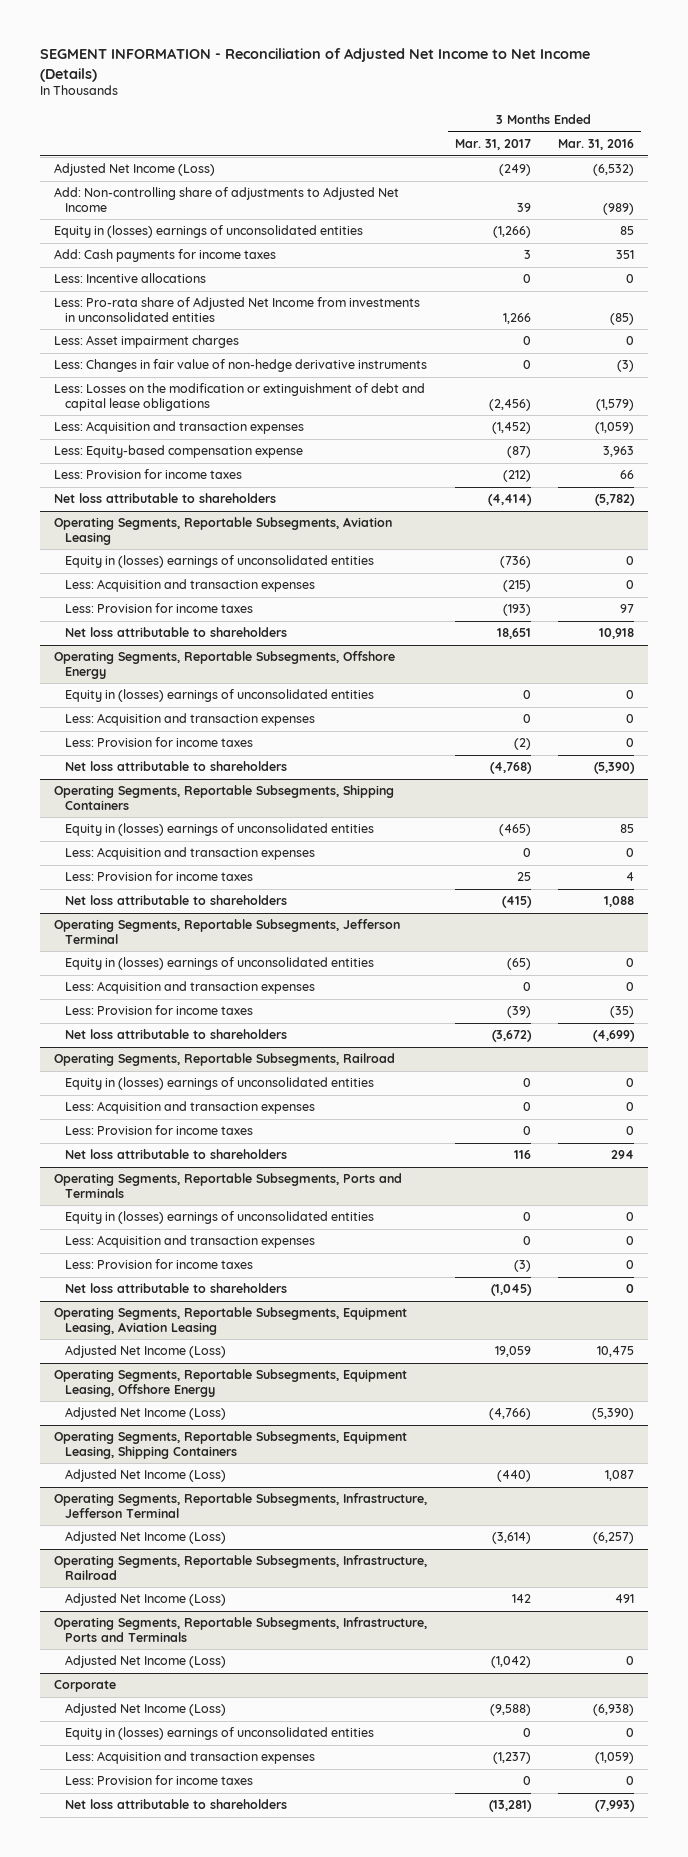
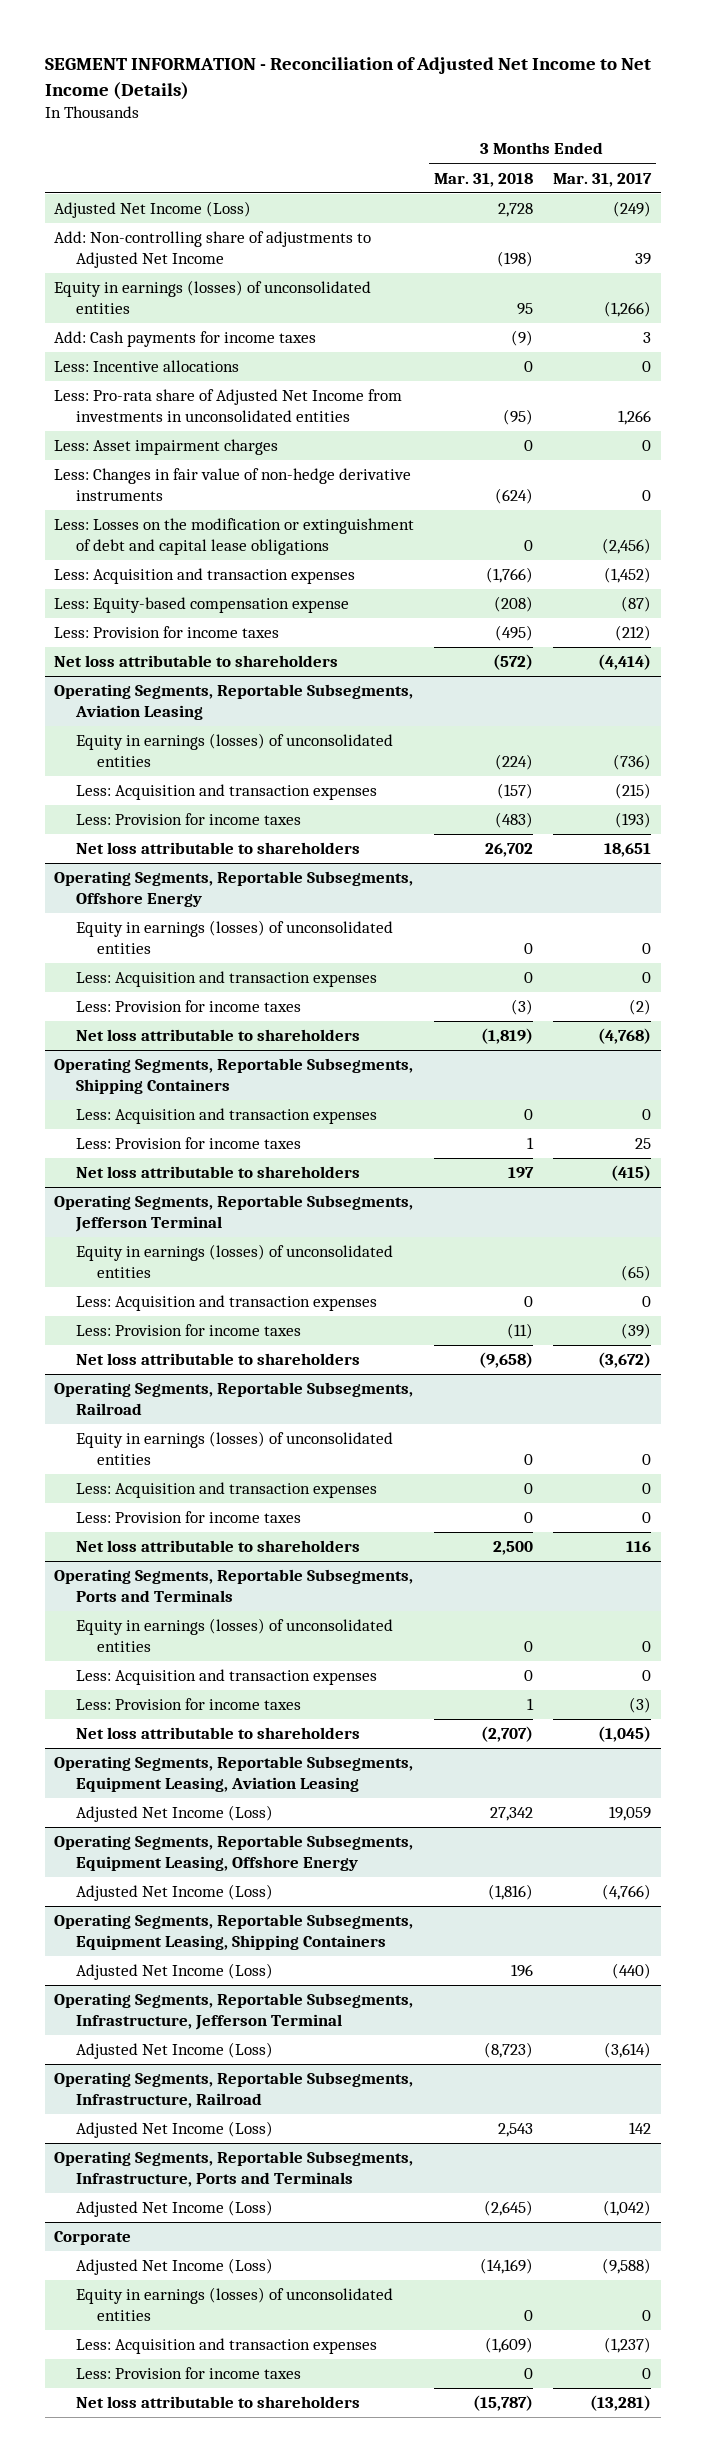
[558,139,635,151] Mar. 31, 2016 -> none
none -> [434,172,534,187] Mar. 31, 2018
[53,225,363,239] Equity in (losses) earnings of unconsolidated entities -> [54,280,372,315] Equity in earnings (losses) of unconsolidated entities
[64,555,374,569] Equity in (losses) earnings of unconsolidated entities -> [75,733,393,768] Equity in earnings (losses) of unconsolidated entities
[64,689,374,703] Equity in (losses) earnings of unconsolidated entities -> [75,920,393,955] Equity in earnings (losses) of unconsolidated entities
[64,823,374,837] Equity in (losses) earnings of unconsolidated entities -> none
[64,957,374,971] Equity in (losses) earnings of unconsolidated entities -> [75,1244,393,1279] Equity in earnings (losses) of unconsolidated entities
[64,1077,374,1091] Equity in (losses) earnings of unconsolidated entities -> [75,1431,393,1466] Equity in earnings (losses) of unconsolidated entities
[64,1211,374,1225] Equity in (losses) earnings of unconsolidated entities -> [75,1618,393,1653] Equity in earnings (losses) of unconsolidated entities
[64,1727,374,1741] Equity in (losses) earnings of unconsolidated entities -> [75,2287,393,2322] Equity in earnings (losses) of unconsolidated entities

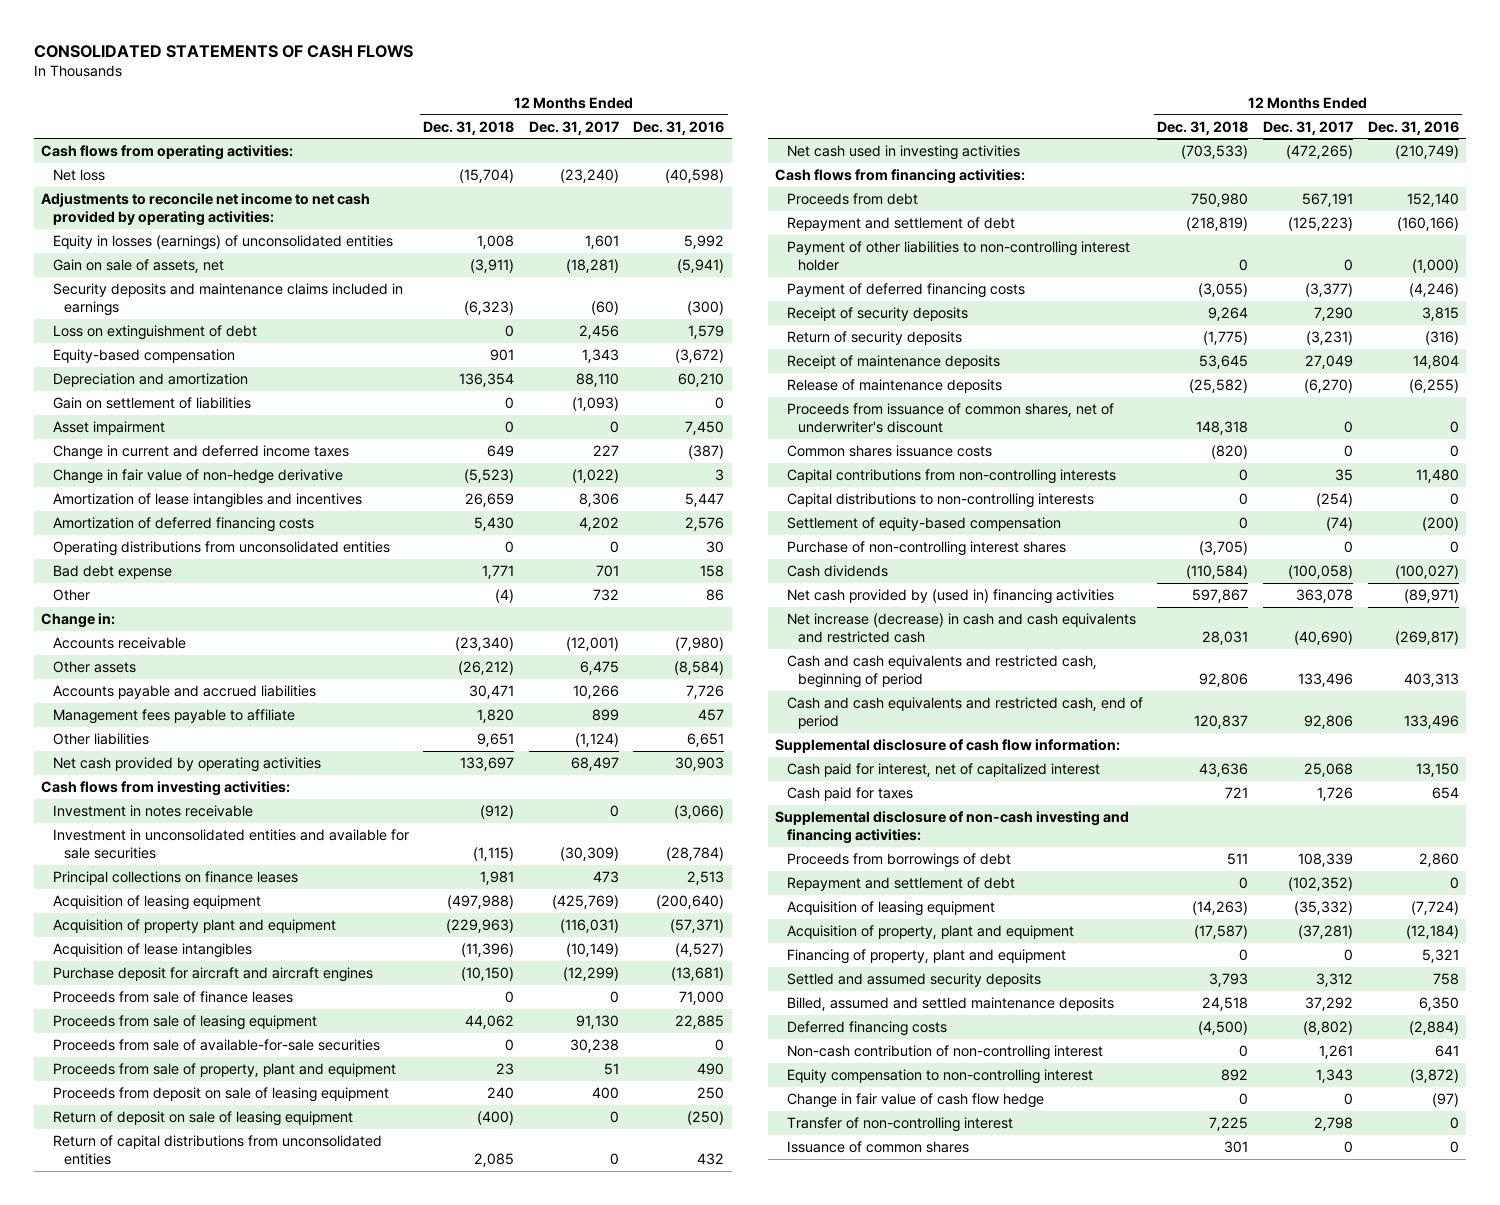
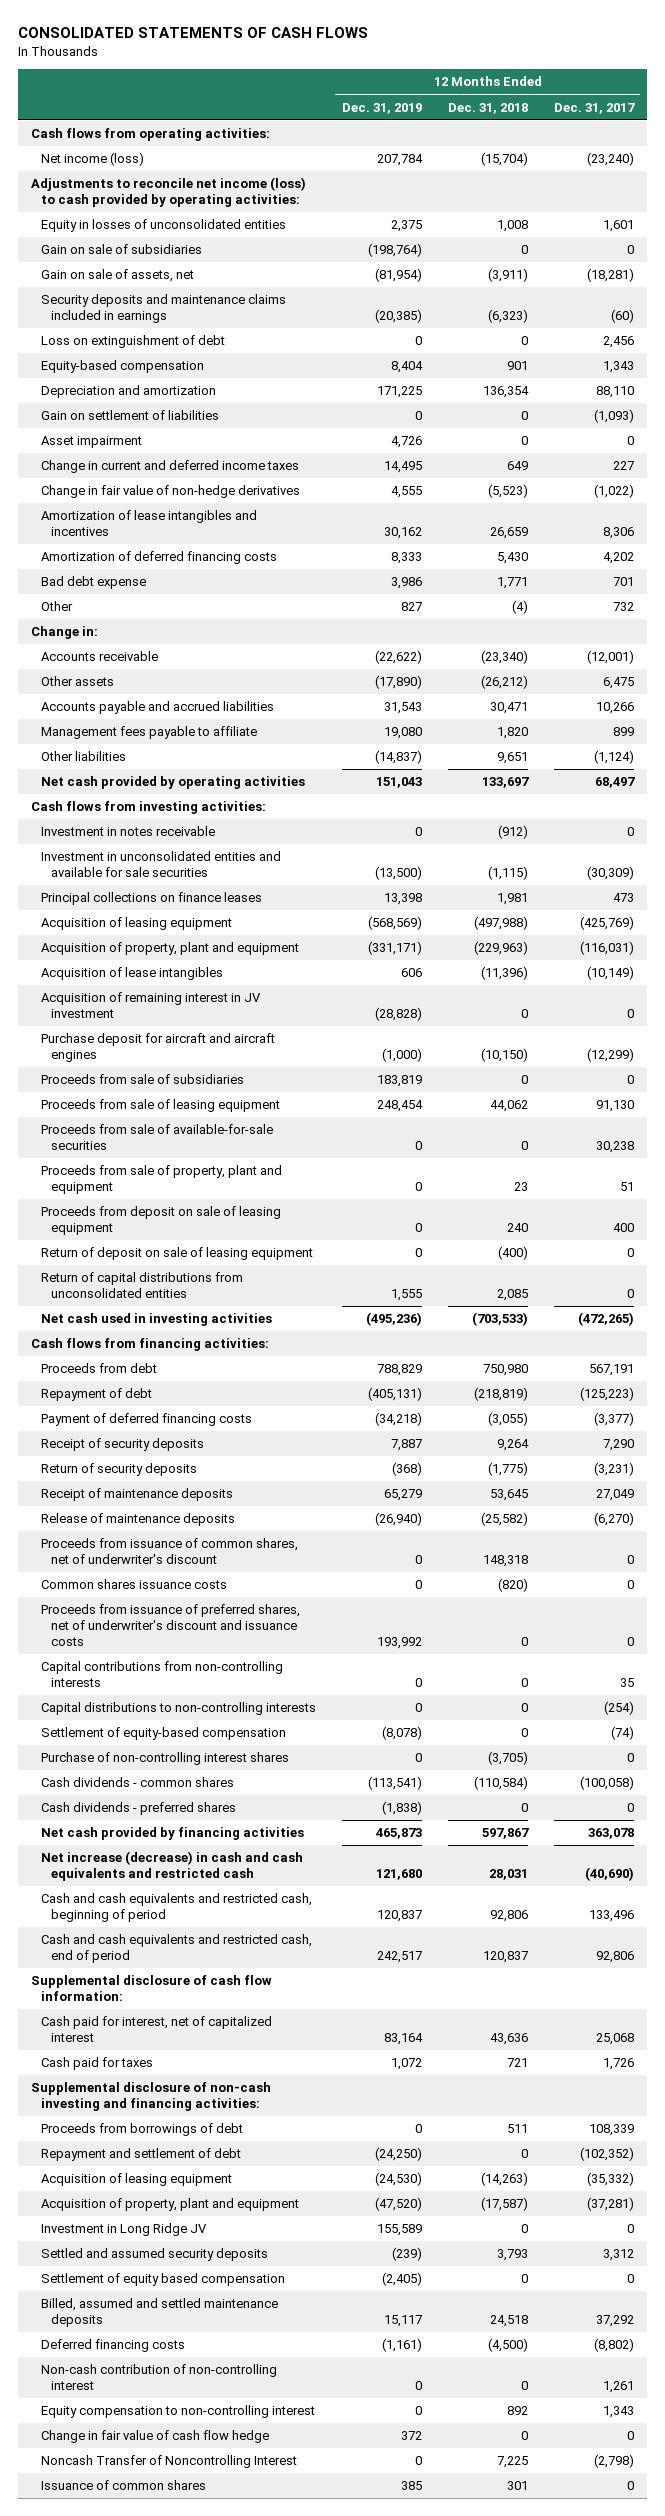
[633,120,725,135] Dec. 31, 2016 -> none
none -> [341,102,422,114] Dec. 31, 2019
[52,169,105,182] Net loss -> [40,152,144,167] Net income (loss)
[41,193,371,227] Adjustments to reconcile net income to net cash provided by operating activities: -> [31,177,307,208] Adjustments to reconcile net income (loss) to cash provided by operating activities:
[52,235,393,251] Equity in losses (earnings) of unconsolidated entities -> [40,219,286,233] Equity in losses of unconsolidated entities
none -> [40,244,202,255] Gain on sale of subsidiaries
[52,469,343,485] Change in fair value of non-hedge derivative -> [40,485,300,499] Change in fair value of non-hedge derivatives
[52,541,390,557] Operating distributions from unconsolidated entities -> none
[52,919,336,934] Acquisition of property plant and equipment -> [40,942,299,956] Acquisition of property, plant and equipment
none -> [40,992,261,1019] Acquisition of remaining interest in JV investment
[52,991,293,1004] Proceeds from sale of finance leases -> [40,1074,244,1085] Proceeds from sale of subsidiaries
[786,241,1130,272] Payment of other liabilities to non-controlling interest holder -> none
[786,217,1015,232] Repayment and settlement of debt -> [40,1388,152,1402] Repayment of debt
none -> [40,1604,300,1647] Proceeds from issuance of preferred shares, net of underwriter's discount and issuance costs
[786,565,888,578] Cash dividends -> [40,1777,234,1788] Cash dividends - common shares
none -> [40,1802,236,1816] Cash dividends - preferred shares
[786,589,1114,605] Net cash provided by (used in) financing activities -> [40,1827,304,1841] Net cash provided by financing activities
[786,949,1066,965] Financing of property, plant and equipment -> none
none -> [40,2223,207,2237] Investment in Long Ridge JV
none -> [40,2273,285,2287] Settlement of equity based compensation
[786,1117,1013,1133] Transfer of non-controlling interest -> [40,2455,297,2469] Noncash Transfer of Noncontrolling Interest
[1314,1117,1354,1132] 2,798 -> [593,2454,634,2469] (2,798)

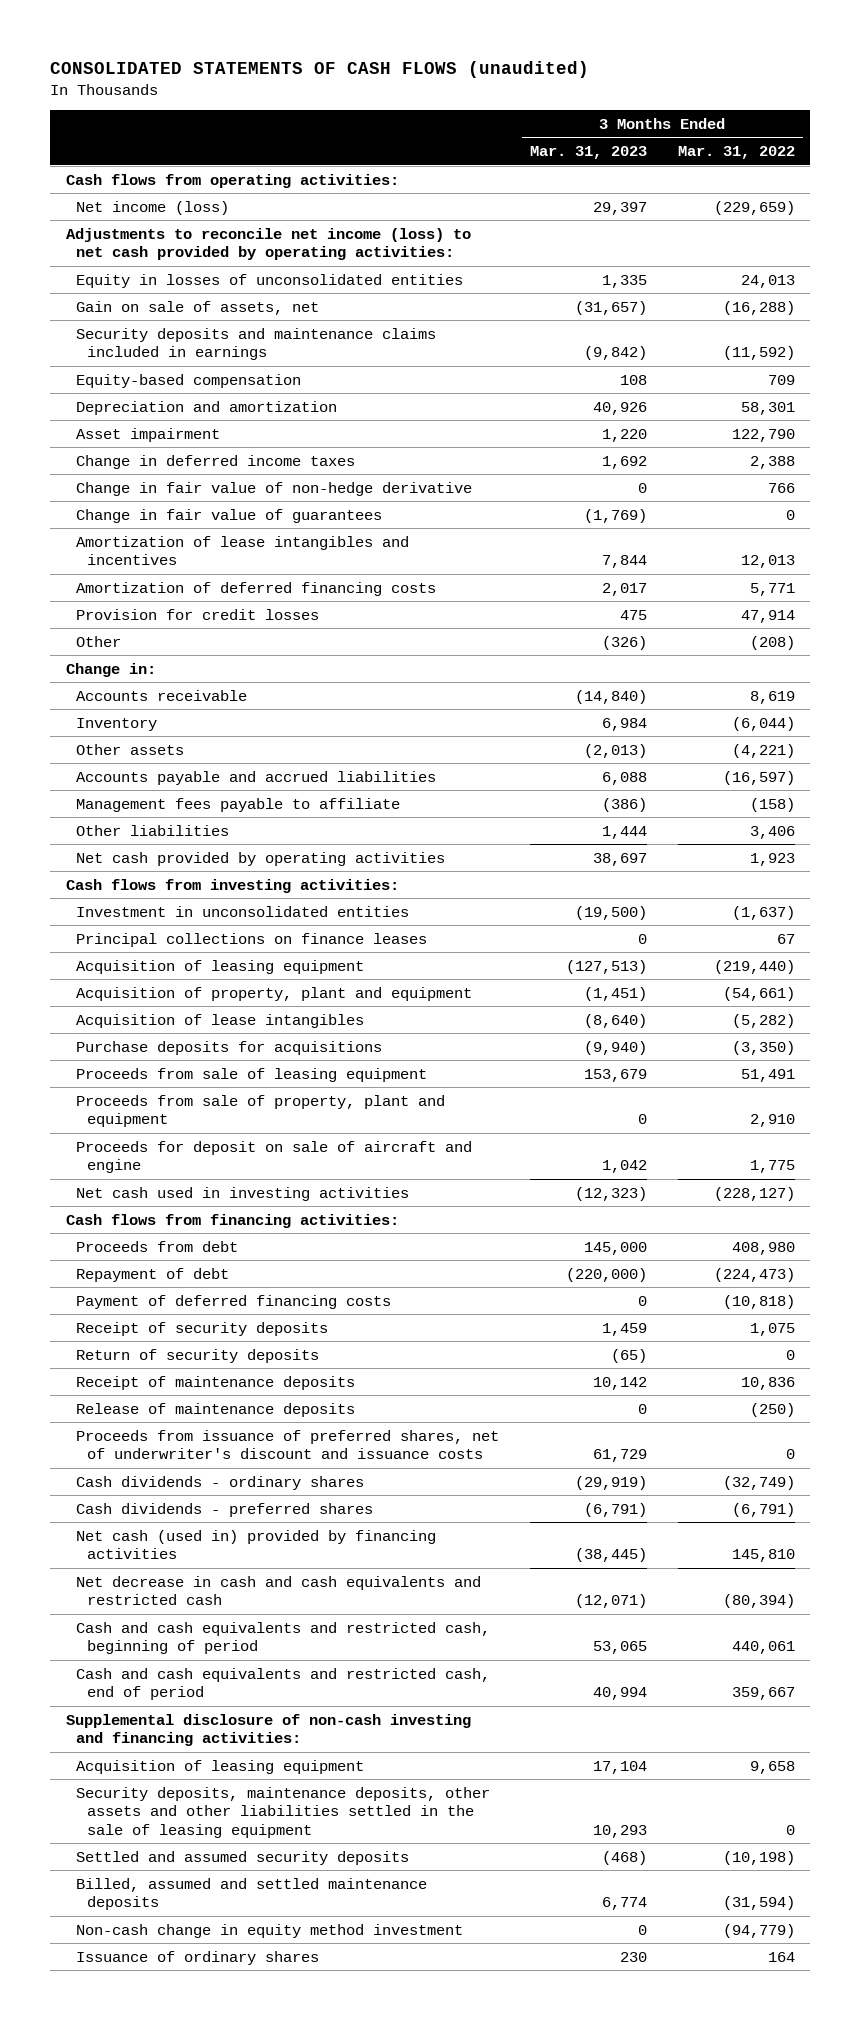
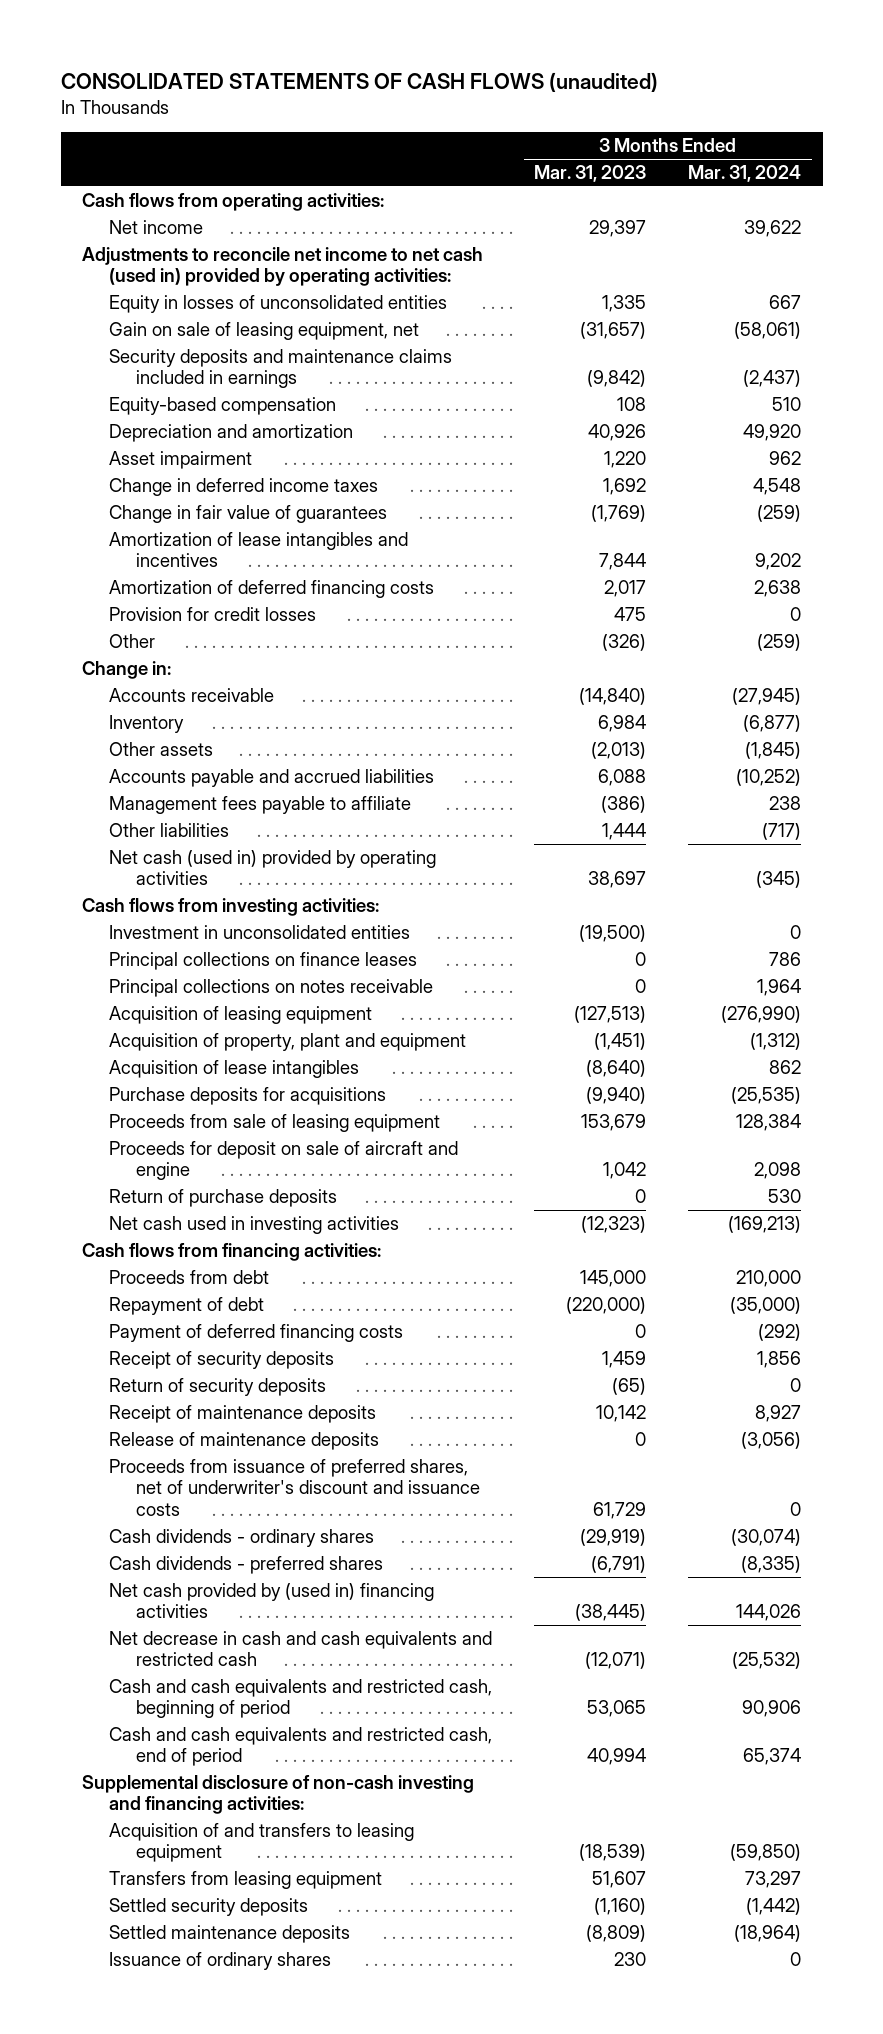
[677,145,795,159] Mar. 31, 2022 -> none
none -> [688,165,802,183] Mar. 31, 2024
[76,200,230,215] Net income (loss) -> [109,220,204,235] Net income
[65,227,471,261] Adjustments to reconcile net income (loss) to net cash provided by operating activities: -> [81,247,483,287] Adjustments to reconcile net income to net cash (used in) provided by operating activities:
[76,300,320,315] Gain on sale of assets, net -> [109,322,420,341] Gain on sale of leasing equipment, net
[76,481,473,496] Change in fair value of non-hedge derivative -> none
[76,851,446,866] Net cash provided by operating activities -> [109,850,437,886] Net cash (used in) provided by operating activities
none -> [109,979,434,998] Principal collections on notes receivable
[76,1094,446,1128] Proceeds from sale of property, plant and equipment -> none
none -> [109,1189,338,1208] Return of purchase deposits
[76,1529,437,1560] Net cash (used in) provided by financing activities -> [109,1583,435,1619] Net cash provided by (used in) financing activities
[76,1786,491,1838] Security deposits, maintenance deposits, other assets and other liabilities settled in the sale of leasing equipment -> none
[76,1923,464,1938] Non-cash change in equity method investment -> none
[76,1759,365,1774] Acquisition of leasing equipment -> [109,1823,415,1863] Acquisition of and transfers to leasing equipment
[593,1760,648,1774] 17,104 -> [579,1844,647,1862] (18,539)
none -> [109,1871,383,1890] Transfers from leasing equipment
[76,1850,410,1865] Settled and assumed security deposits -> [109,1898,309,1917] Settled security deposits
[602,1850,648,1865] (468) -> [594,1898,647,1916] (1,160)
[76,1877,428,1911] Billed, assumed and settled maintenance deposits -> [109,1925,351,1944] Settled maintenance deposits
[602,1897,648,1911] 6,774 -> [586,1925,647,1943] (8,809)

